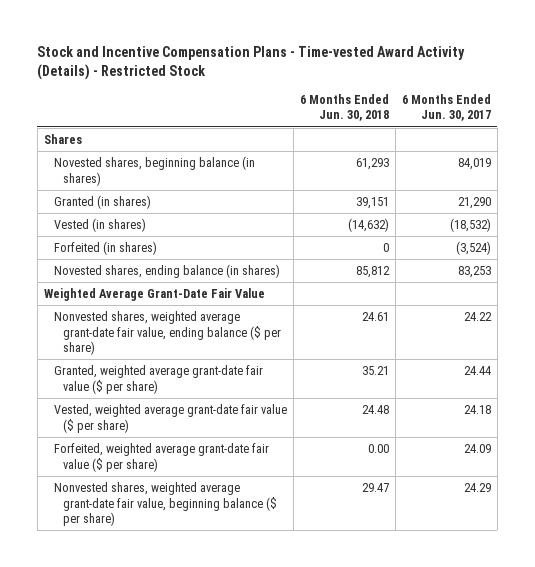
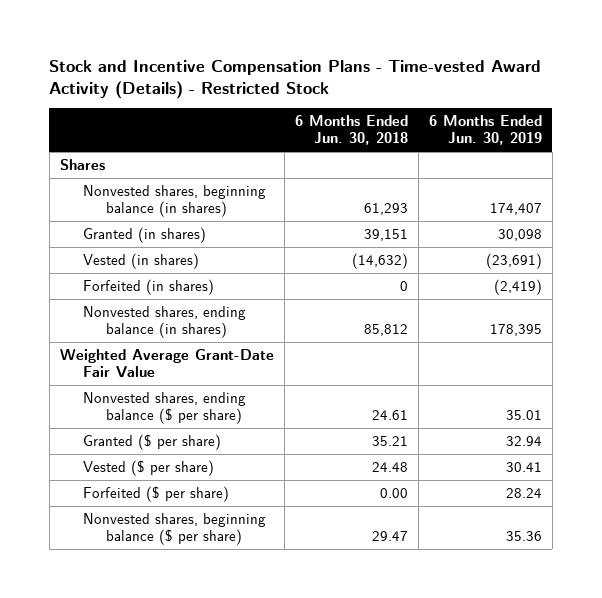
[401,93,491,122] 6 Months Ended Jun. 30, 2017 -> none
none -> [428,115,542,146] 6 Months Ended Jun. 30, 2019
[53,155,255,186] Novested shares, beginning balance (in shares) -> [82,184,266,218] Nonvested shares, beginning balance (in shares)
[53,263,280,278] Novested shares, ending balance (in shares) -> [82,305,246,339] Nonvested shares, ending balance (in shares)
[53,310,282,356] Nonvested shares, weighted average grant-date fair value, ending balance ($ per share) -> [82,391,246,425] Nonvested shares, ending balance ($ per share)
[53,364,263,394] Granted, weighted average grant-date fair value ($ per share) -> [82,433,221,450] Granted ($ per share)
[53,403,287,433] Vested, weighted average grant-date fair value ($ per share) -> [82,459,214,476] Vested ($ per share)
[53,442,269,472] Forfeited, weighted average grant-date fair value ($ per share) -> [82,485,229,502] Forfeited ($ per share)
[53,481,278,527] Nonvested shares, weighted average grant-date fair value, beginning balance ($ per share) -> [82,512,266,546] Nonvested shares, beginning balance ($ per share)

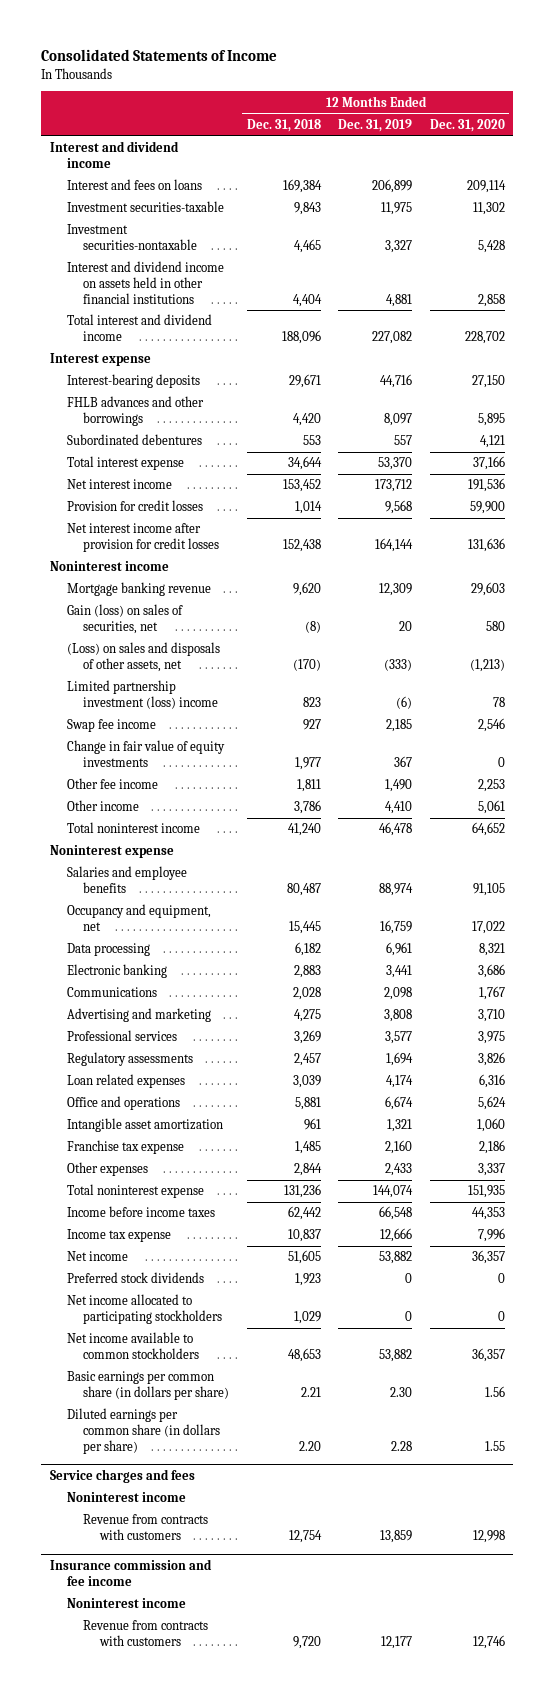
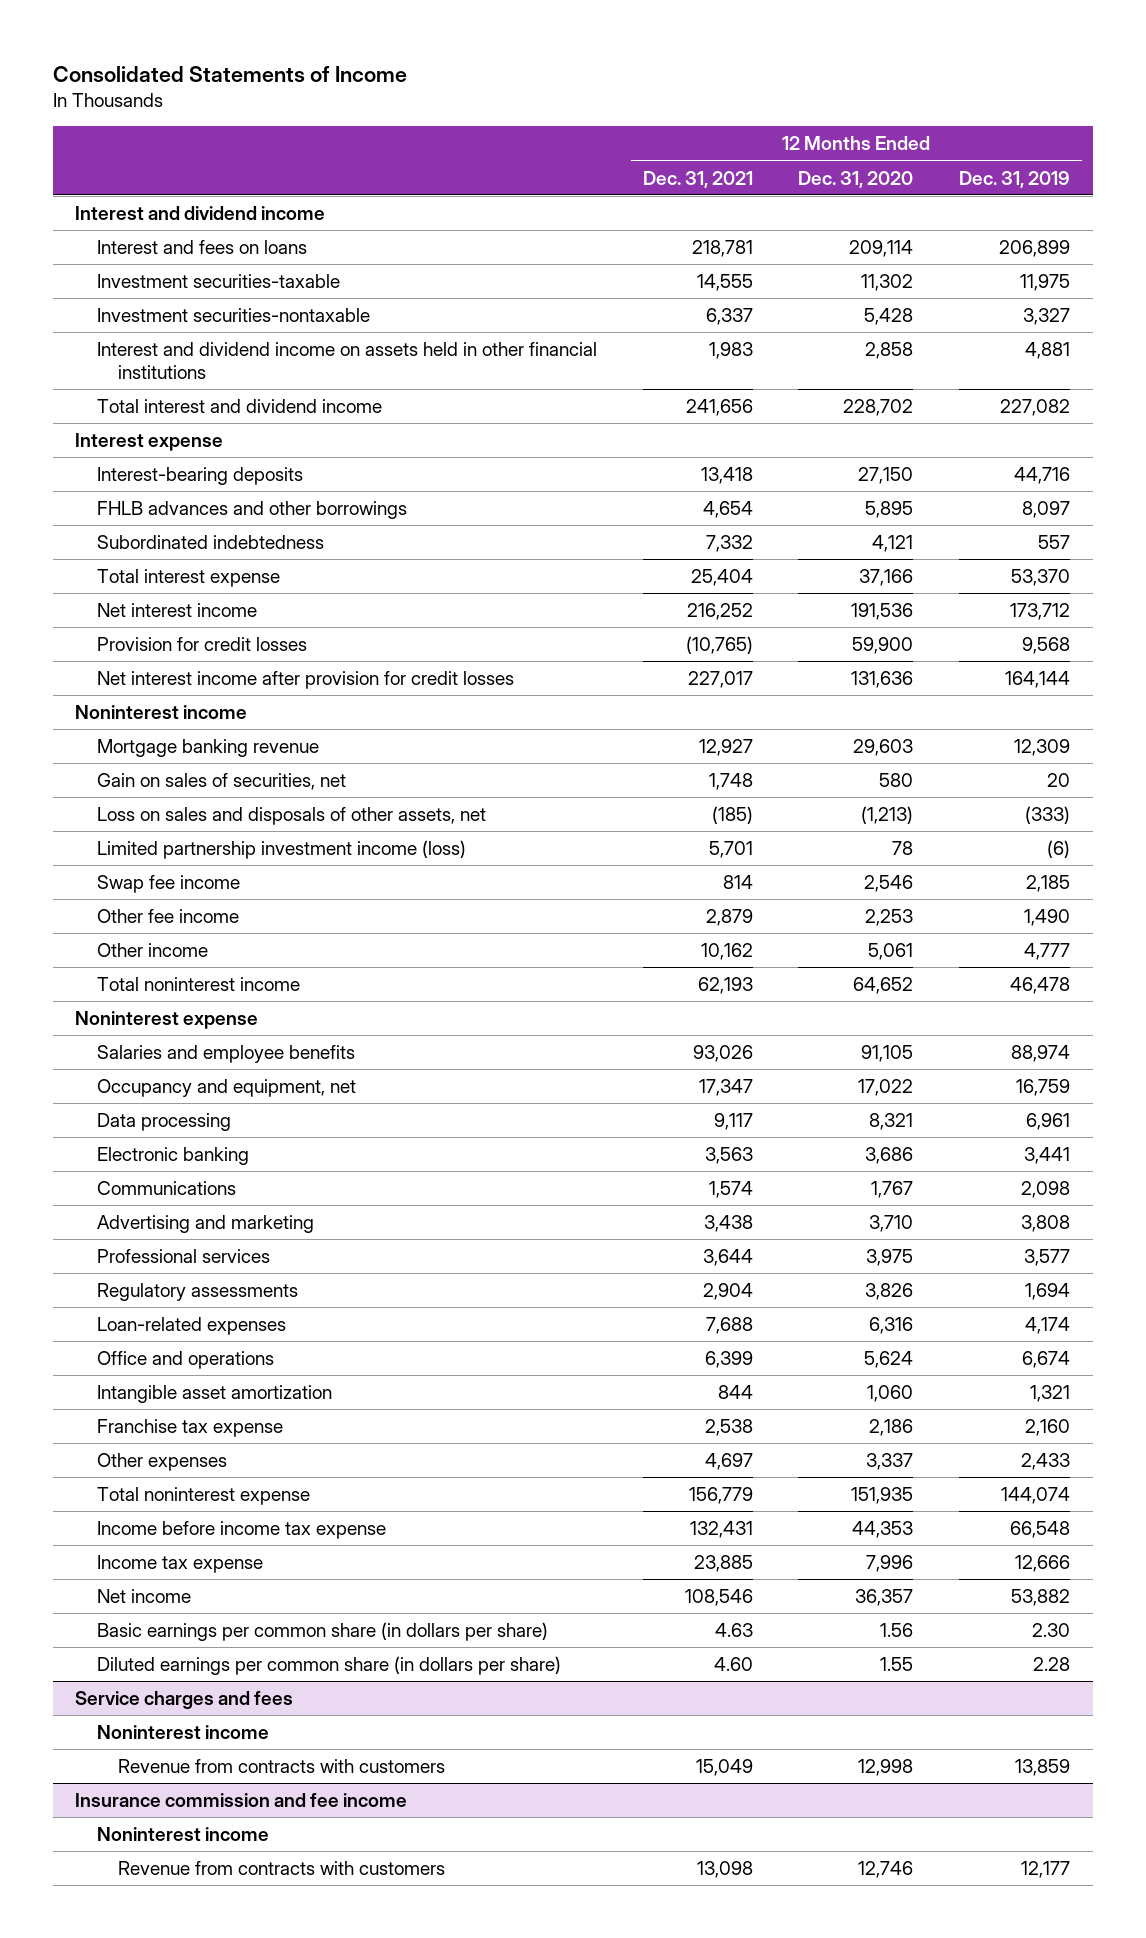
[246,119,321,133] Dec. 31, 2018 -> none
none -> [642,170,753,188] Dec. 31, 2021
[66,434,202,446] Subordinated debentures -> [96,535,324,550] Subordinated indebtedness
[66,604,183,635] Gain (loss) on sales of securities, net -> [96,773,346,791] Gain on sales of securities, net
[66,642,220,673] (Loss) on sales and disposals of other assets, net -> [96,807,486,826] Loss on sales and disposals of other assets, net
[66,680,219,710] Limited partnership investment (loss) income -> [96,840,466,860] Limited partnership investment income (loss)
[66,740,225,768] Change in fair value of equity investments -> none
[385,801,413,815] 4,410 -> [1024,943,1071,961] 4,777
[66,1074,185,1089] Loan related expenses -> [96,1317,286,1336] Loan-related expenses
[66,1206,215,1218] Income before income taxes -> [96,1521,386,1540] Income before income tax expense
[66,1272,204,1284] Preferred stock dividends -> none
[66,1294,223,1325] Net income allocated to participating stockholders -> none
[66,1332,200,1360] Net income available to common stockholders -> none

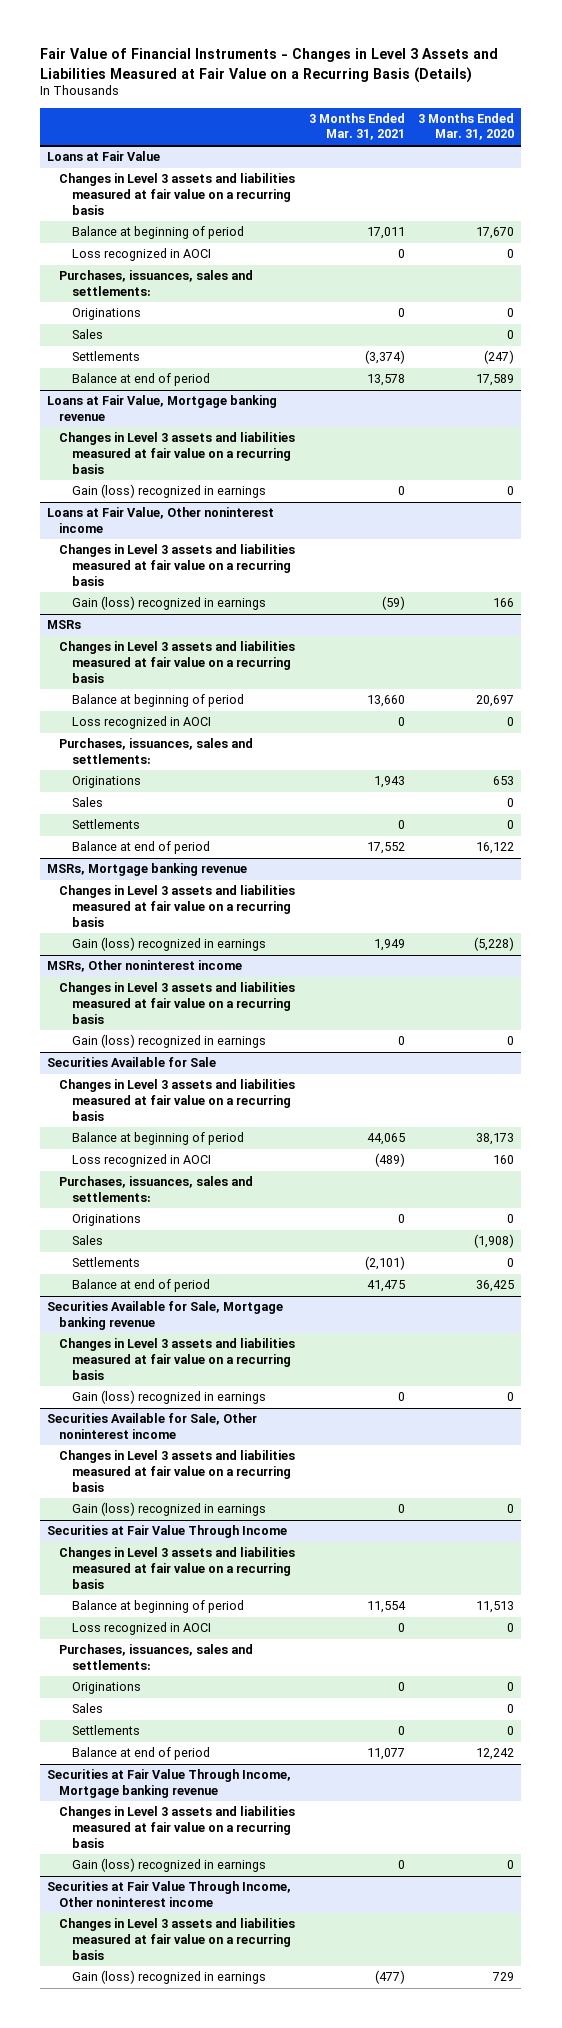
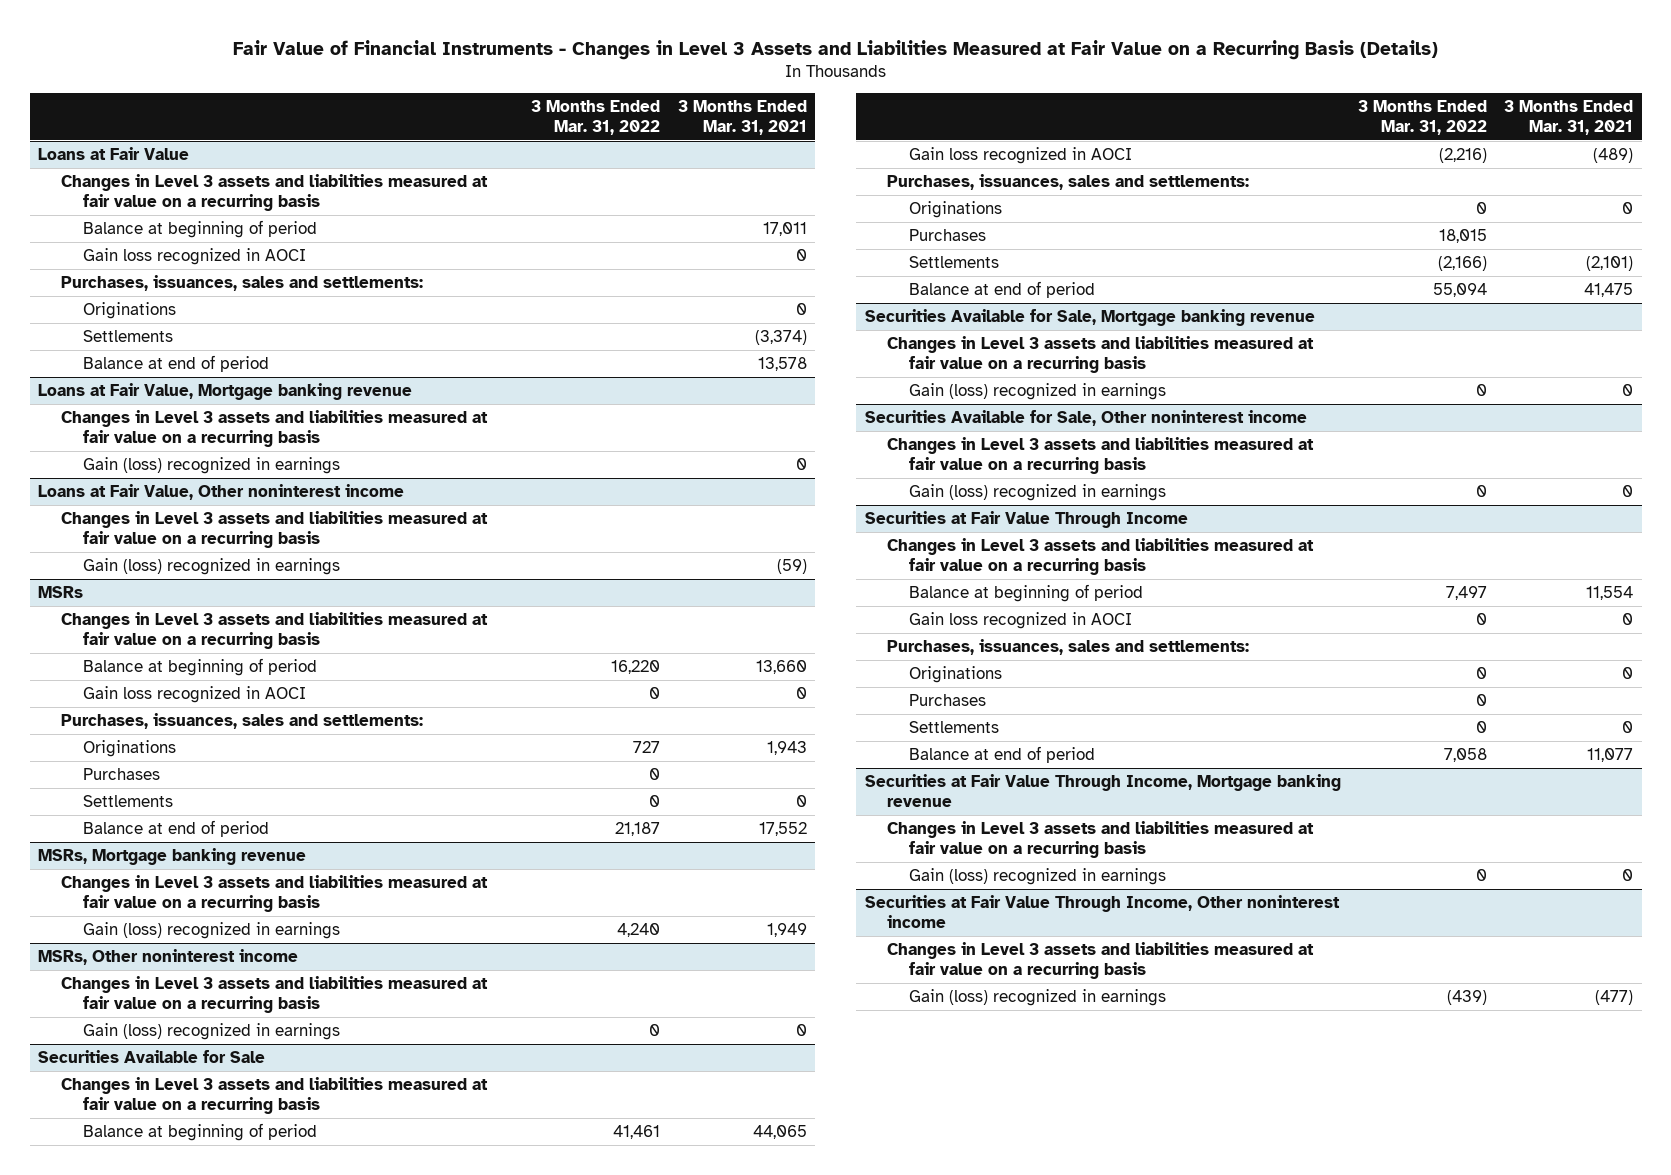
[418,112,515,141] 3 Months Ended Mar. 31, 2020 -> none
none -> [531,100,661,135] 3 Months Ended Mar. 31, 2022
[71,248,211,262] Loss recognized in AOCI -> [82,248,306,266] Gain loss recognized in AOCI
[71,329,103,340] Sales -> none
[71,716,211,730] Loss recognized in AOCI -> [82,686,306,704] Gain loss recognized in AOCI
[71,797,103,808] Sales -> none
none -> [82,768,160,781] Purchases
[71,1154,211,1168] Loss recognized in AOCI -> [909,147,1133,165] Gain loss recognized in AOCI
[71,1235,103,1246] Sales -> none
none -> [909,229,987,242] Purchases
[71,1622,211,1636] Loss recognized in AOCI -> [909,612,1133,630] Gain loss recognized in AOCI
[71,1703,103,1714] Sales -> none
none -> [909,694,987,707] Purchases

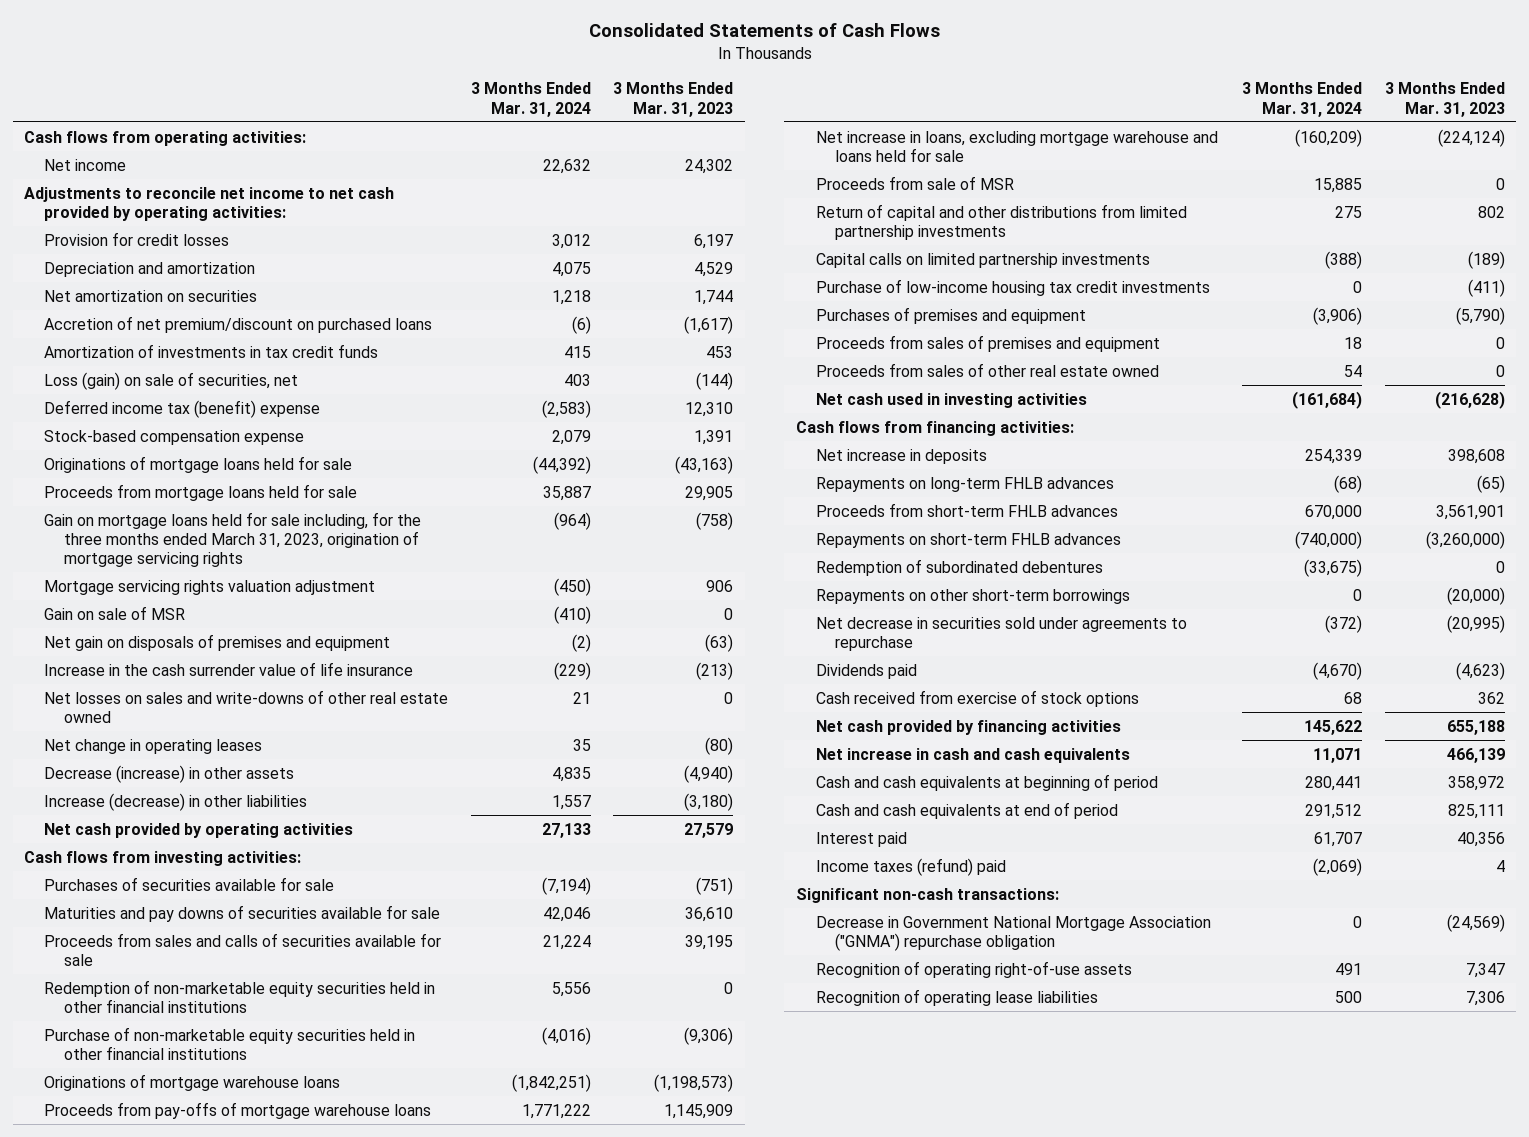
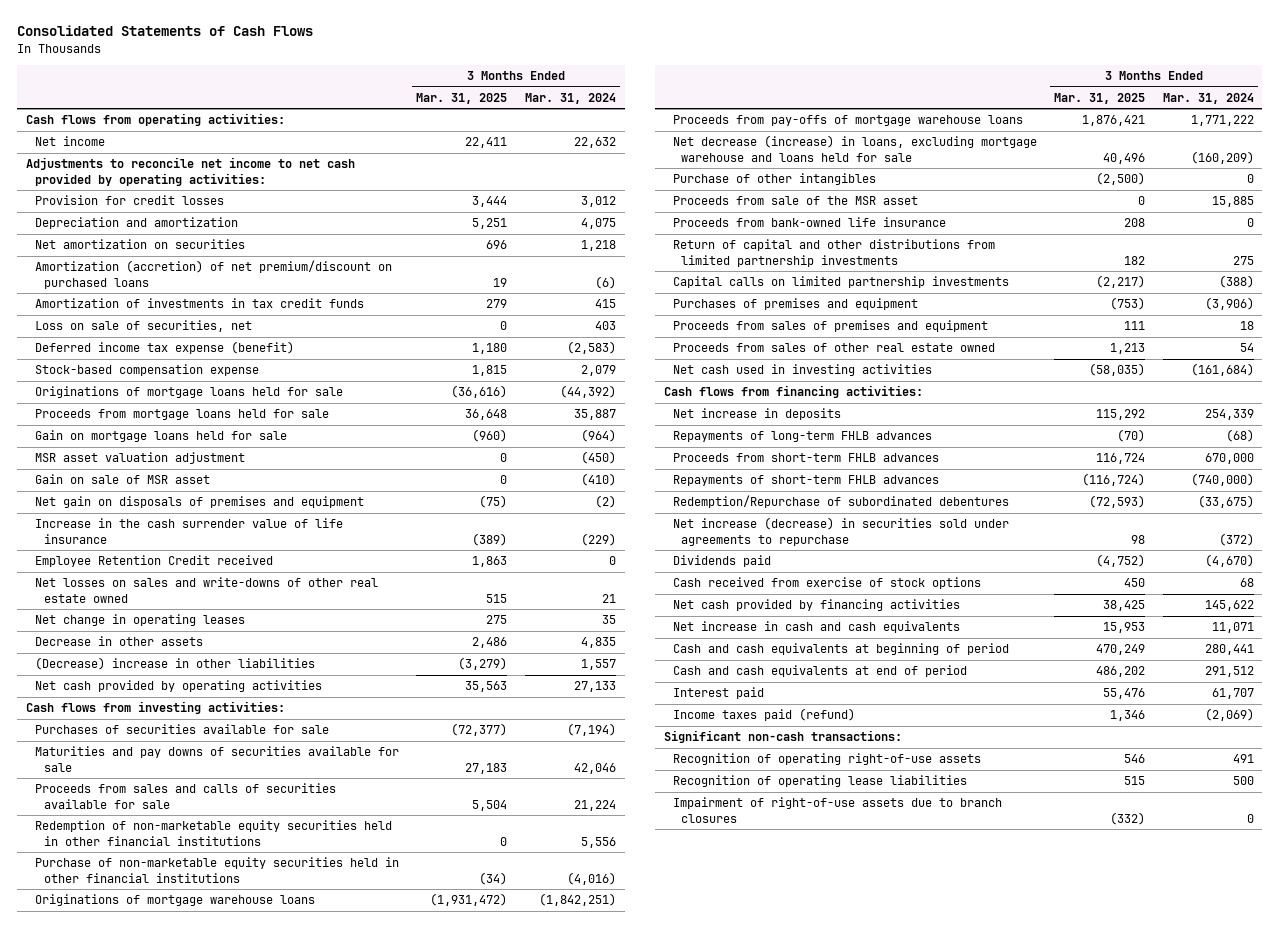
[613,82,734,117] 3 Months Ended Mar. 31, 2023 -> none
none -> [416,92,508,104] Mar. 31, 2025
[43,315,432,333] Accretion of net premium/discount on purchased loans -> [34,260,392,289] Amortization (accretion) of net premium/discount on purchased loans
[43,371,298,390] Loss (gain) on sale of securities, net -> [34,320,252,333] Loss on sale of securities, net
[43,399,320,418] Deferred income tax (benefit) expense -> [34,341,294,355] Deferred income tax expense (benefit)
[43,511,421,567] Gain on mortgage loans held for sale including, for the three months ended March 31, 2023, origination of mortgage servicing rights -> [34,430,287,443] Gain on mortgage loans held for sale
[43,579,375,595] Mortgage servicing rights valuation adjustment -> [34,452,245,465] MSR asset valuation adjustment
[43,605,185,620] Gain on sale of MSR -> [34,474,210,485] Gain on sale of MSR asset
none -> [34,555,273,568] Employee Retention Credit received
[43,764,294,783] Decrease (increase) in other assets -> [34,636,203,647] Decrease in other assets
[43,792,307,811] Increase (decrease) in other liabilities -> [34,657,315,671] (Decrease) increase in other liabilities
[815,130,1218,162] Net increase in loans, excluding mortgage warehouse and loans held for sale -> [672,135,1037,162] Net decrease (increase) in loans, excluding mortgage warehouse and loans held for sale
none -> [672,173,876,186] Purchase of other intangibles
[815,175,1014,190] Proceeds from sale of MSR -> [672,196,918,206] Proceeds from sale of the MSR asset
none -> [672,217,946,228] Proceeds from bank-owned life insurance
[815,278,1210,296] Purchase of low-income housing tax credit investments -> none
[815,476,1114,492] Repayments on long-term FHLB advances -> [672,431,932,443] Repayments of long-term FHLB advances
[815,588,1130,604] Repayments on other short-term borrowings -> none
[815,532,1121,548] Repayments on short-term FHLB advances -> [672,475,939,487] Repayments of short-term FHLB advances
[815,558,1103,576] Redemption of subordinated debentures -> [672,495,1009,509] Redemption/Repurchase of subordinated debentures
[815,616,1187,651] Net decrease in securities sold under agreements to repurchase -> [672,517,1009,546] Net increase (decrease) in securities sold under agreements to repurchase
[815,857,1006,876] Income taxes (refund) paid -> [672,708,855,722] Income taxes paid (refund)
[815,915,1211,951] Decrease in Government National Mortgage Association ("GNMA") repurchase obligation -> none
none -> [672,797,1002,823] Impairment of right-of-use assets due to branch closures

